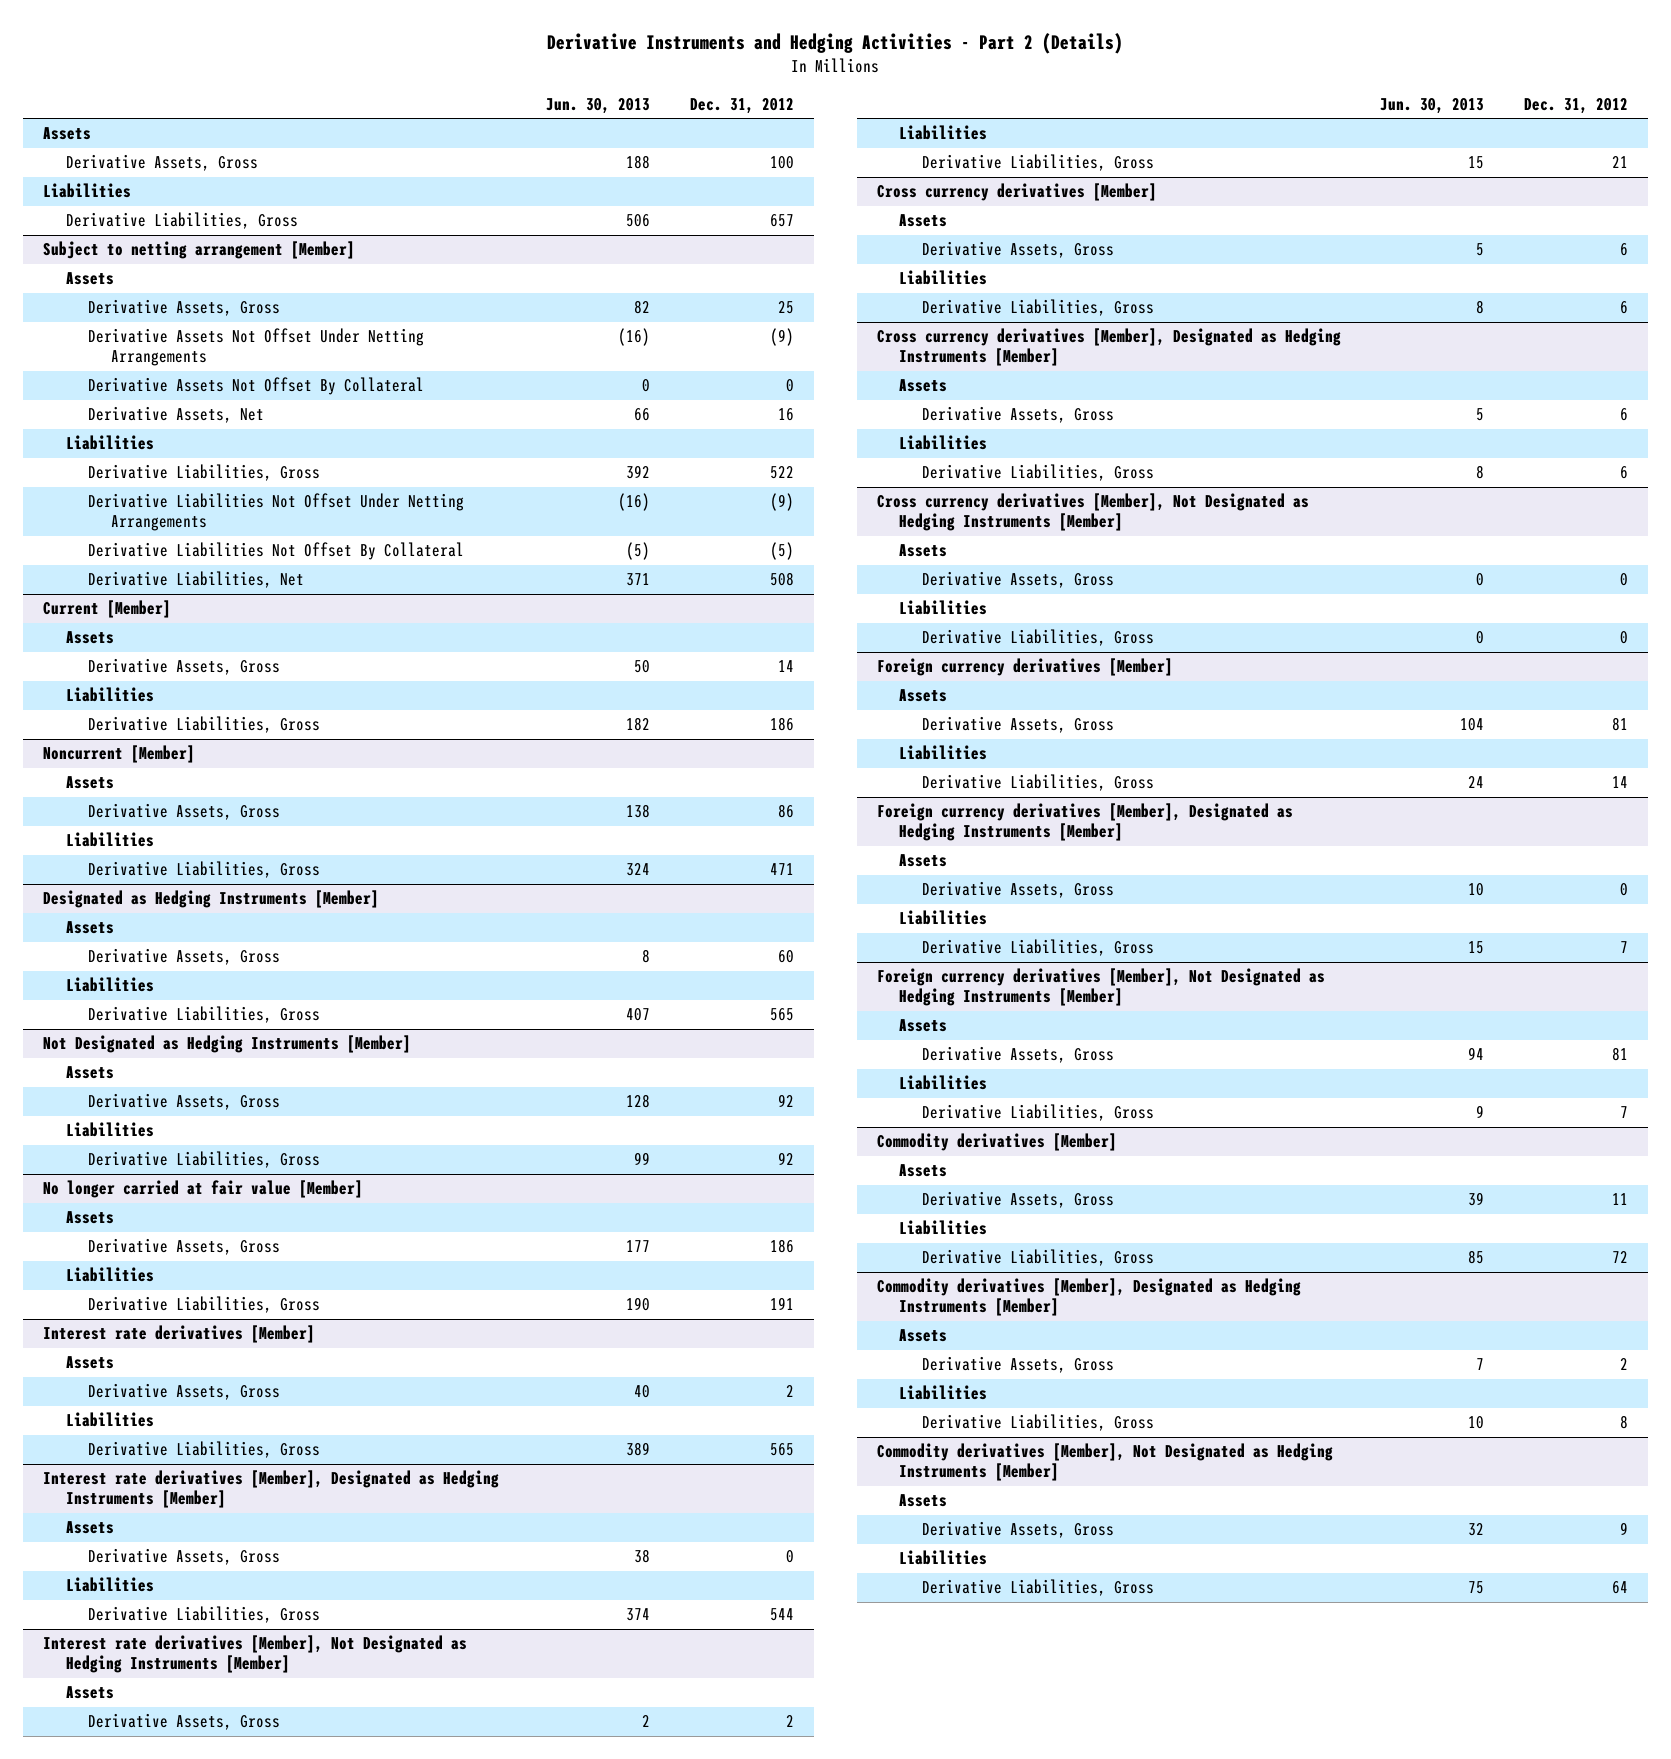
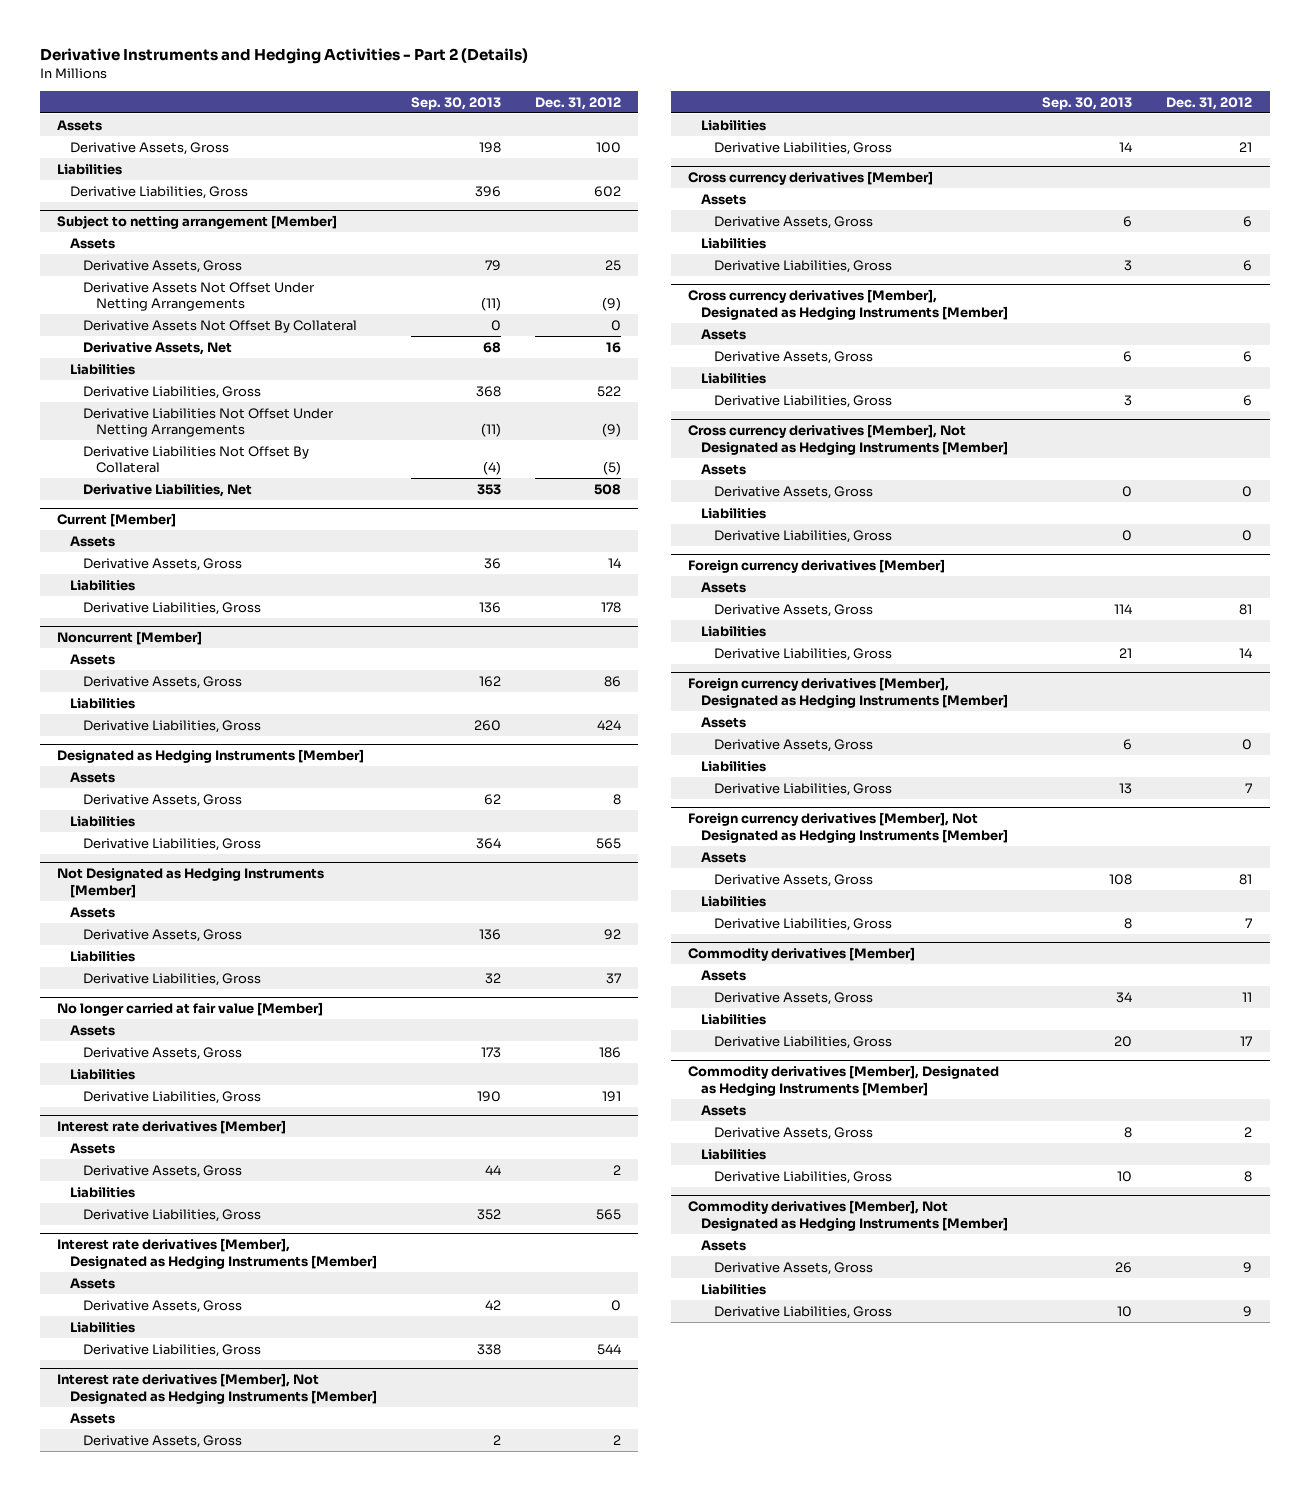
[546,97,651,114] Jun. 30, 2013 -> none
none -> [411,96,502,110] Sep. 30, 2013
[770,214,795,228] 657 -> [594,185,622,197] 602
[770,717,795,732] 186 -> [601,601,622,613] 178
[770,863,795,876] 471 -> [597,719,622,730] 424
[778,950,795,964] 60 -> [613,793,622,805] 8
[778,1152,795,1166] 92 -> [606,972,622,984] 37
[1612,1251,1629,1264] 72 -> [1240,1035,1253,1046] 17
[1612,1581,1629,1595] 64 -> [1243,1305,1253,1317] 9

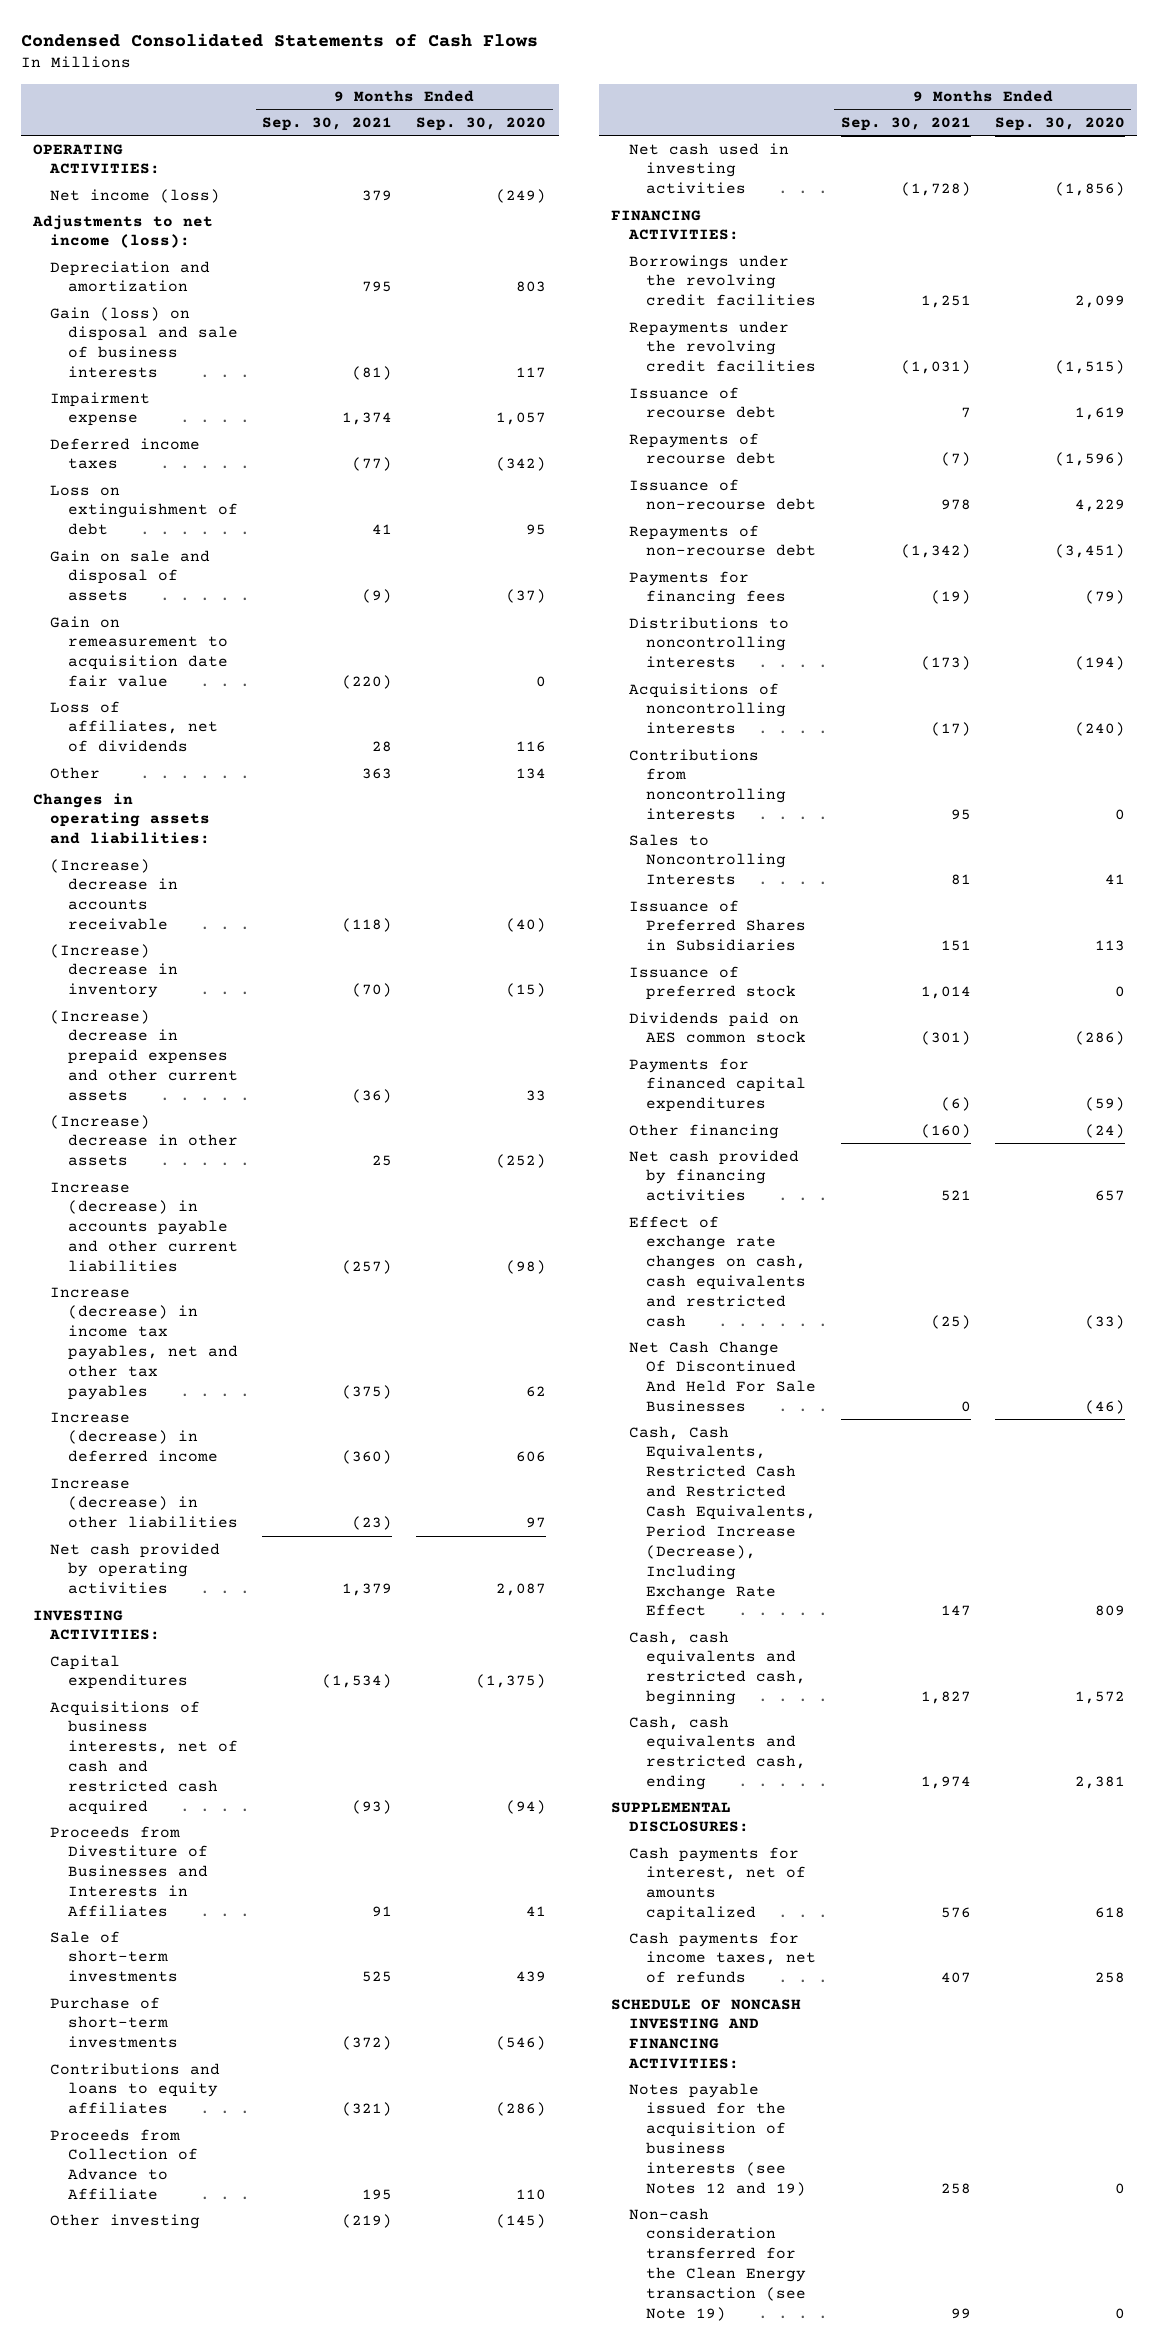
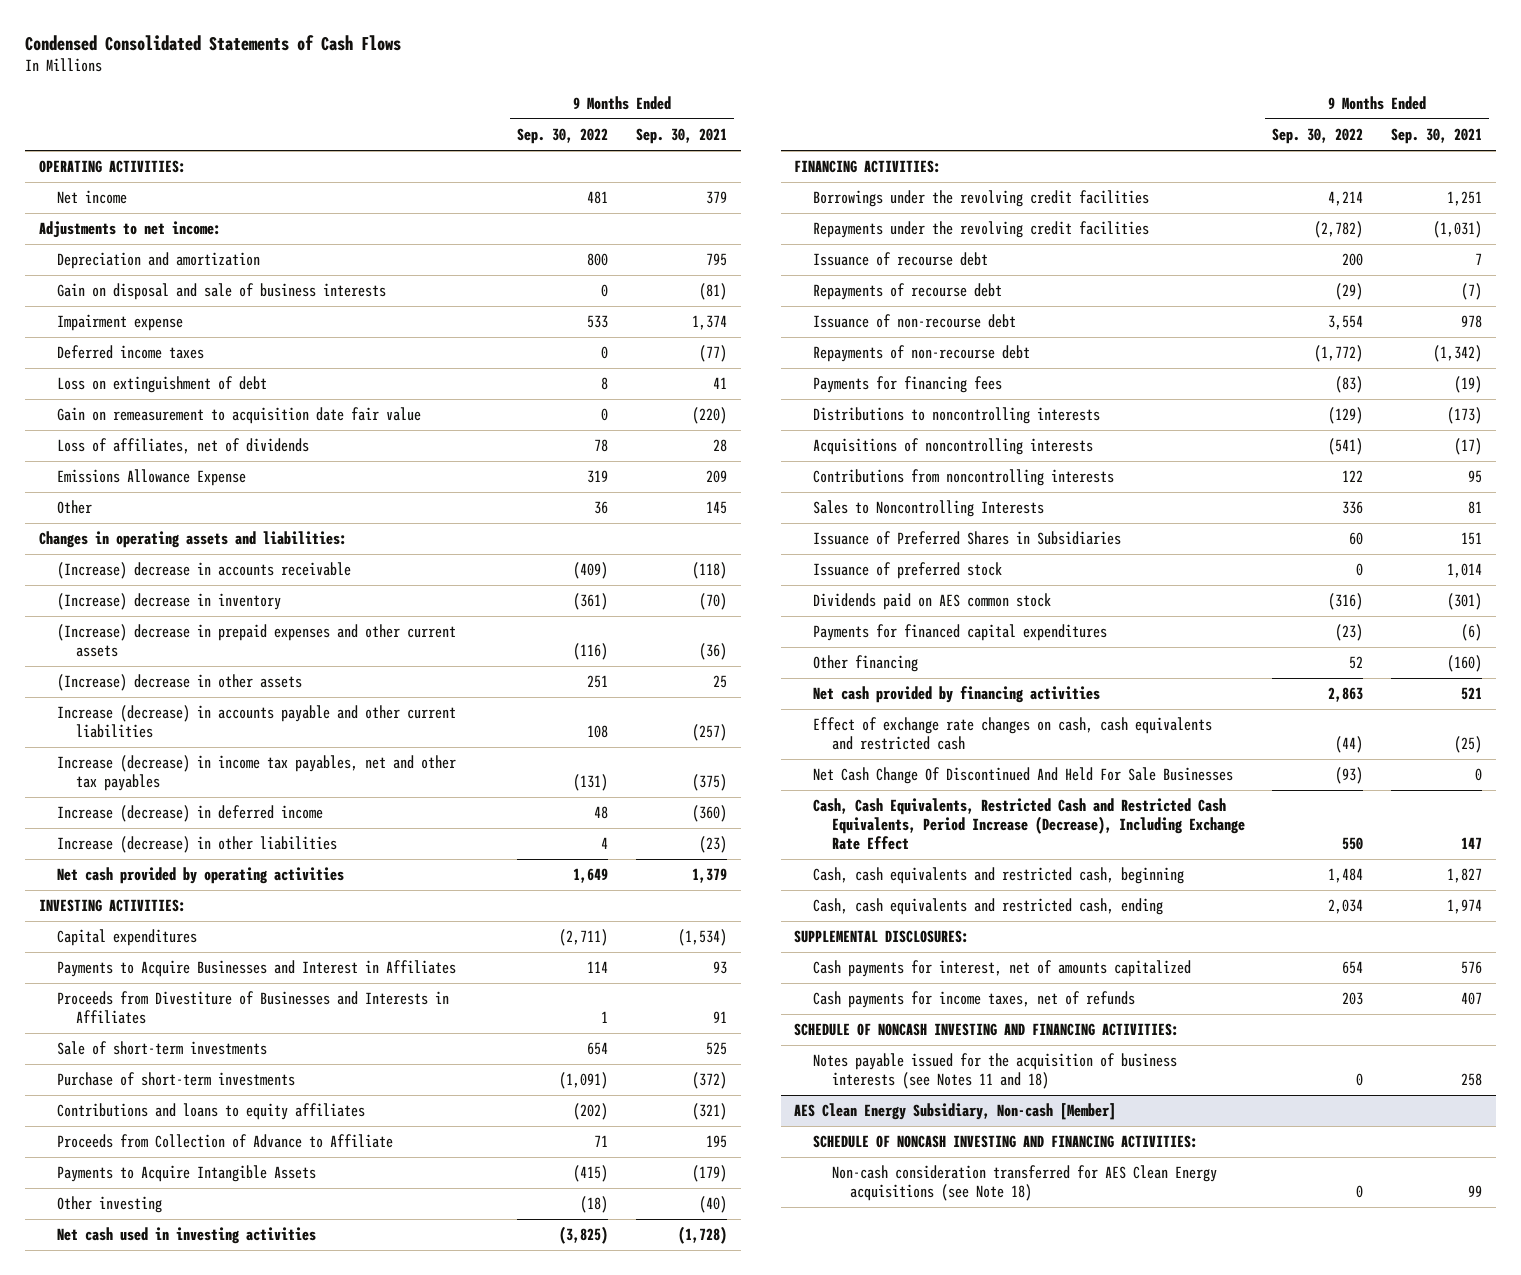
[416,117,547,132] Sep. 30, 2020 -> none
none -> [516,127,608,144] Sep. 30, 2022
[50,188,221,203] Net income (loss) -> [57,190,128,205] Net income
[31,214,213,249] Adjustments to net income (loss): -> [38,221,221,239] Adjustments to net income:
[50,306,238,379] Gain (loss) on disposal and sale of business interests -> [57,283,387,301] Gain on disposal and sale of business interests
[50,549,211,602] Gain on sale and disposal of assets -> none
none -> [57,469,247,487] Emissions Allowance Expense
[362,767,393,779] 363 -> [705,501,727,515] 145
[50,1700,238,1815] Acquisitions of business interests, net of cash and restricted cash acquired -> [57,960,457,978] Payments to Acquire Businesses and Interest in Affiliates
[352,1799,393,1814] (93) -> [712,961,727,975] 93
none -> [57,1165,317,1183] Payments to Acquire Intangible Assets
[342,2213,393,2228] (219) -> [698,1196,727,1214] (40)
[628,2082,807,2196] Notes payable issued for the acquisition of business interests (see Notes 12 and 19) -> [812,1053,1177,1090] Notes payable issued for the acquisition of business interests (see Notes 11 and 18)
none -> [794,1103,1117,1121] AES Clean Energy Subsidiary, Non-cash [Member]
none -> [812,1135,1198,1149] SCHEDULE OF NONCASH INVESTING AND FINANCING ACTIVITIES:
[628,2207,807,2321] Non-cash consideration transferred for the Clean Energy transaction (see Note 19) -> [831,1165,1217,1202] Non-cash consideration transferred for AES Clean Energy acquisitions (see Note 18)

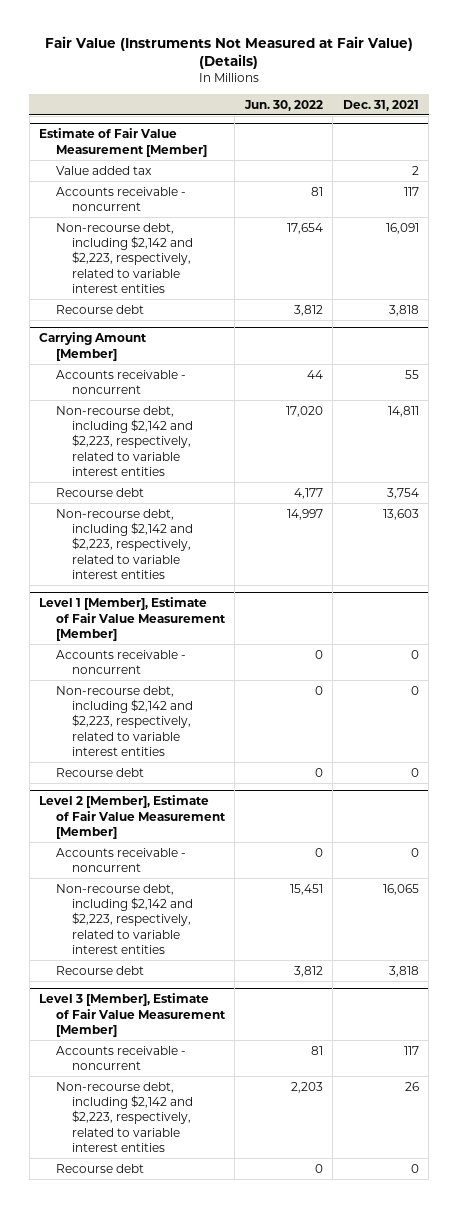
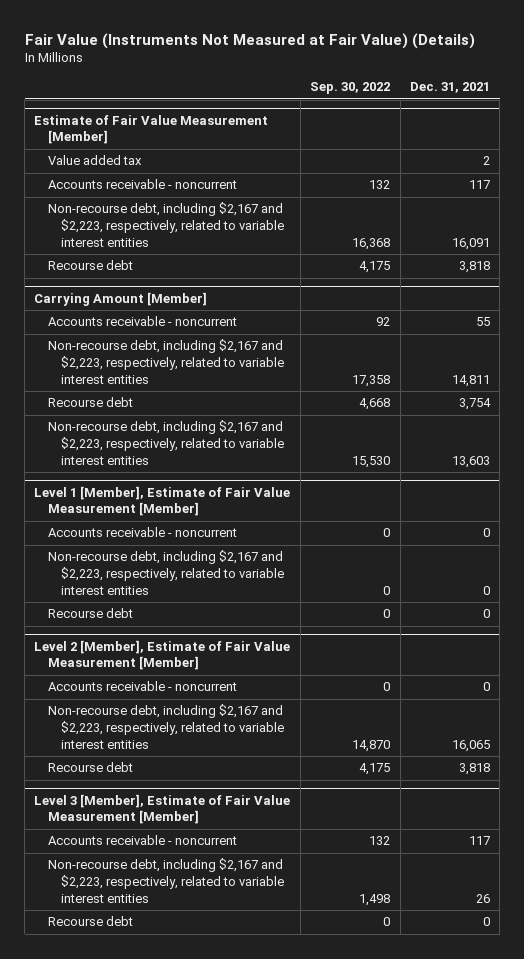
[243,99,323,111] Jun. 30, 2022 -> none
none -> [310,82,391,95] Sep. 30, 2022
[55,222,193,294] Non-recourse debt, including $2,142 and $2,223, respectively, related to variable interest entities -> [47,202,284,247] Non-recourse debt, including $2,167 and $2,223, respectively, related to variable interest entities
[55,405,193,477] Non-recourse debt, including $2,142 and $2,223, respectively, related to variable interest entities -> [47,339,284,384] Non-recourse debt, including $2,167 and $2,223, respectively, related to variable interest entities
[55,508,193,580] Non-recourse debt, including $2,142 and $2,223, respectively, related to variable interest entities -> [47,420,284,465] Non-recourse debt, including $2,167 and $2,223, respectively, related to variable interest entities
[55,685,193,757] Non-recourse debt, including $2,142 and $2,223, respectively, related to variable interest entities -> [47,550,284,595] Non-recourse debt, including $2,167 and $2,223, respectively, related to variable interest entities
[55,883,193,955] Non-recourse debt, including $2,142 and $2,223, respectively, related to variable interest entities -> [47,704,284,749] Non-recourse debt, including $2,167 and $2,223, respectively, related to variable interest entities
[55,1081,193,1153] Non-recourse debt, including $2,142 and $2,223, respectively, related to variable interest entities -> [47,858,284,903] Non-recourse debt, including $2,167 and $2,223, respectively, related to variable interest entities

